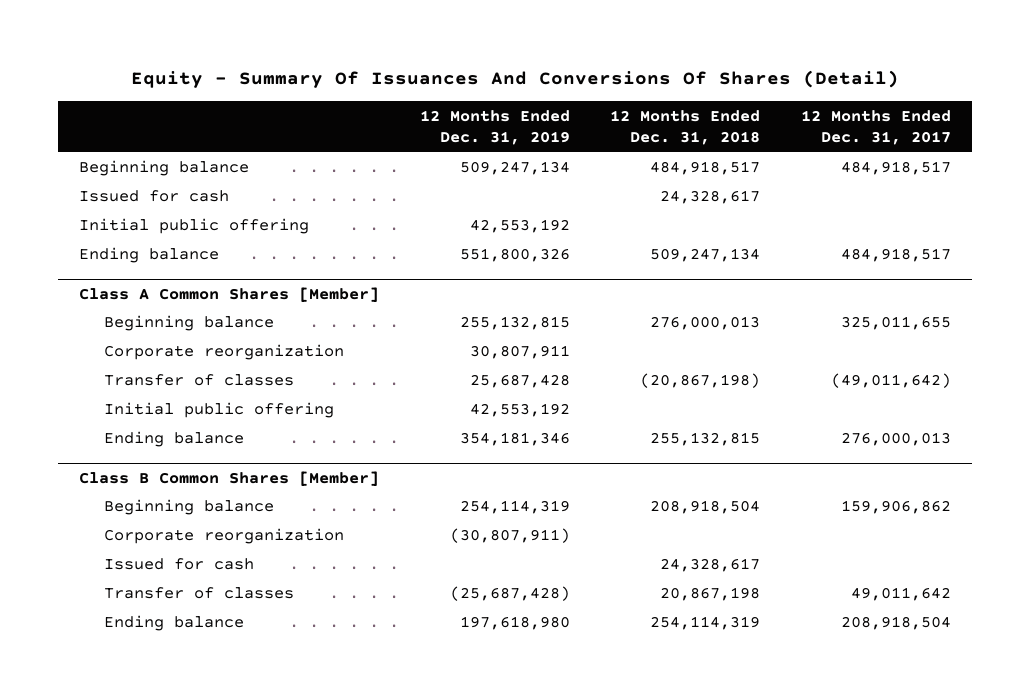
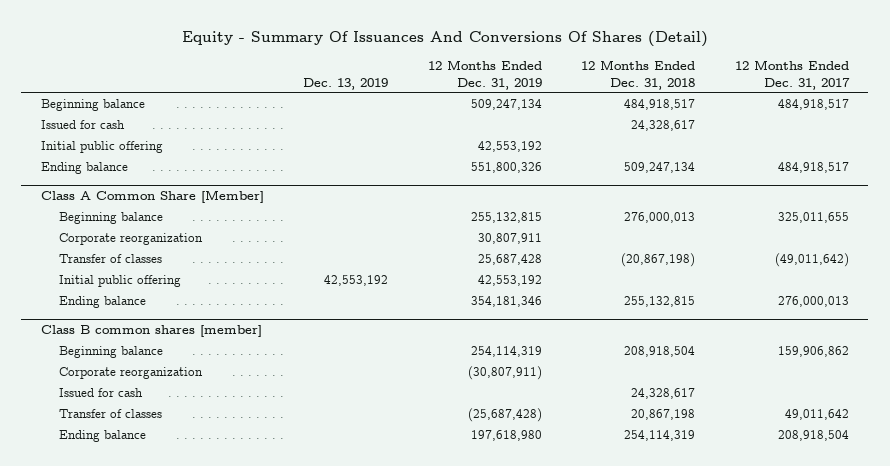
none -> [303,77,389,90] Dec. 13, 2019
[78,287,379,303] Class A Common Shares [Member] -> [41,190,265,204] Class A Common Share [Member]
[78,471,379,487] Class B Common Shares [Member] -> [41,325,263,338] Class B common shares [member]

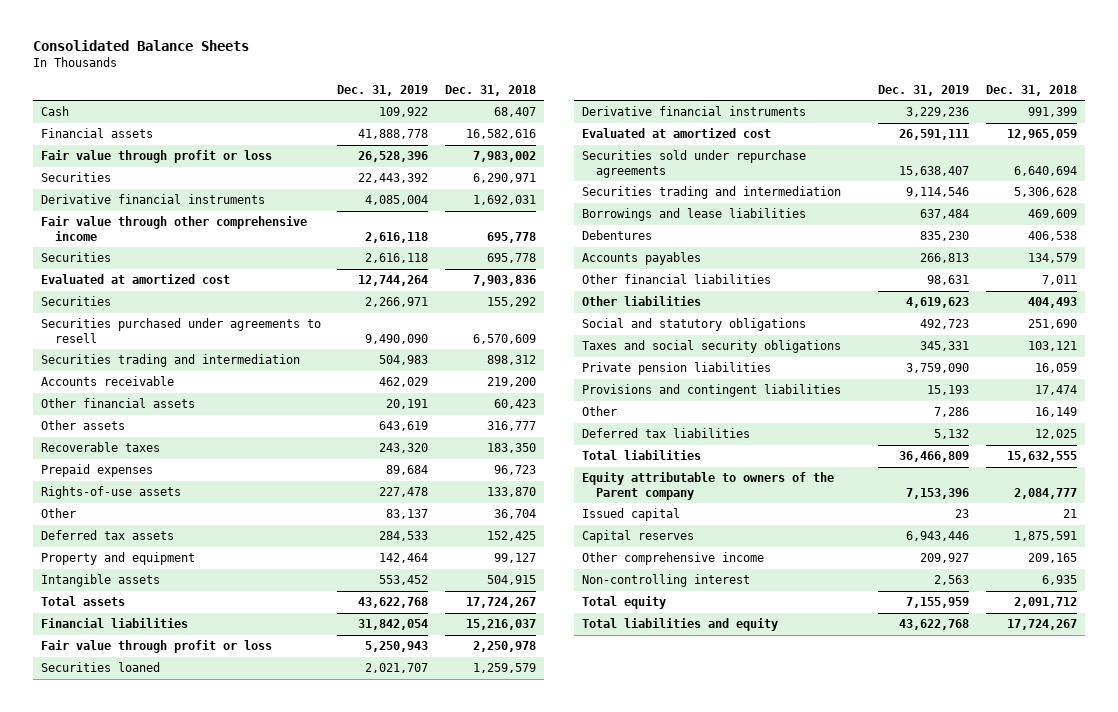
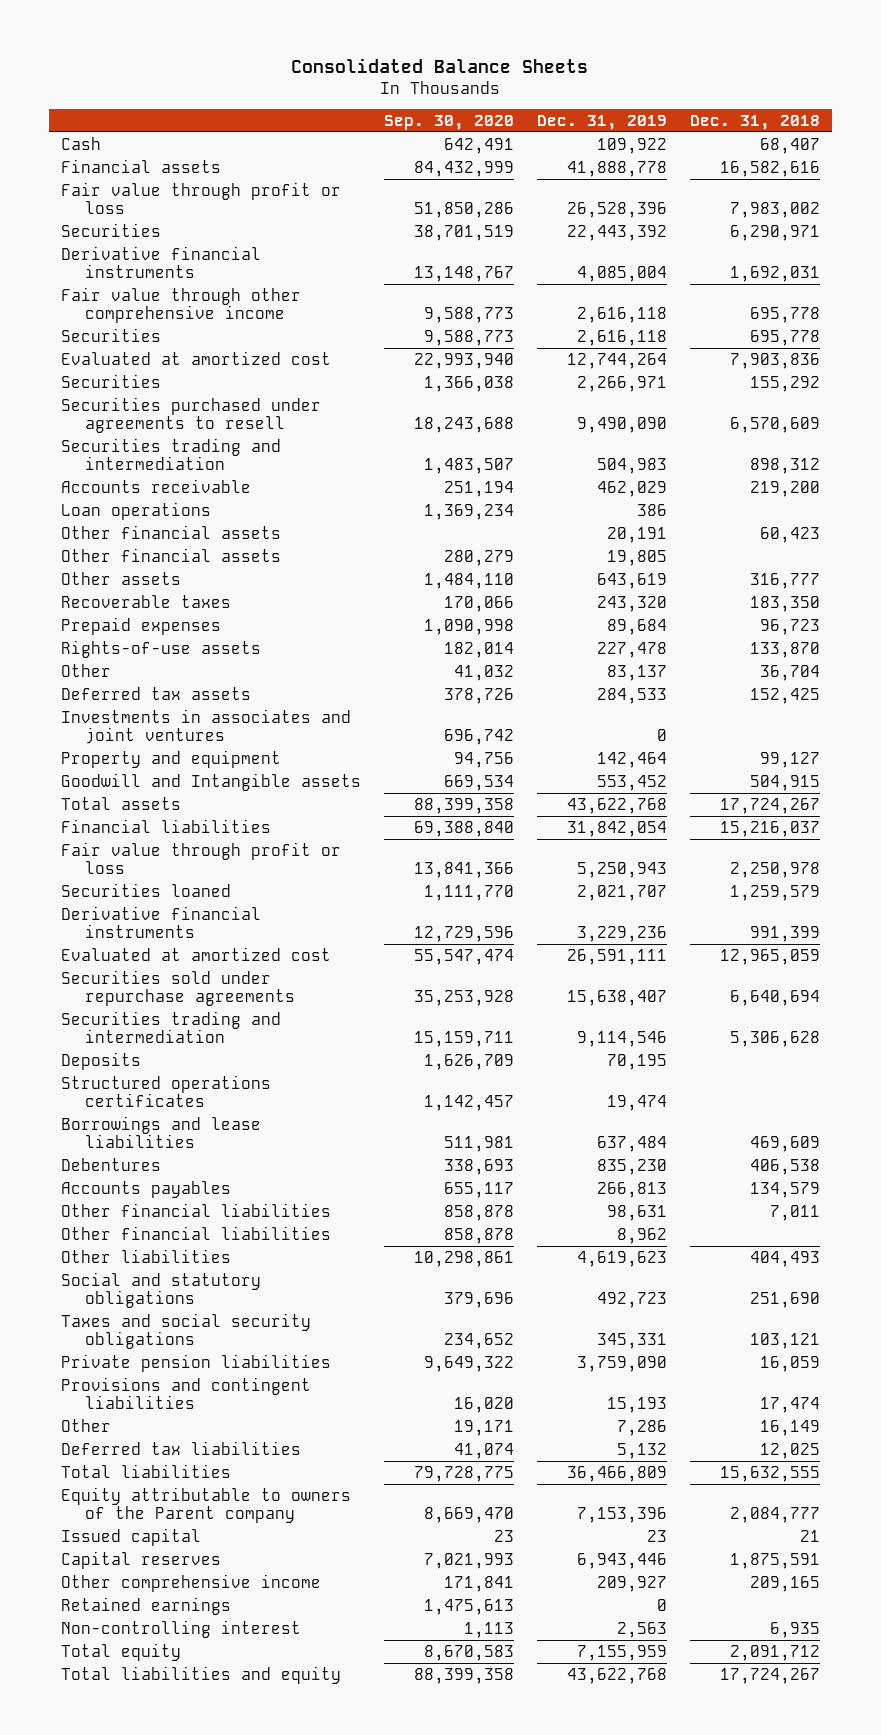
none -> [383,114,514,130] Sep. 30, 2020
none -> [60,501,211,520] Loan operations
none -> [60,547,281,562] Other financial assets
none -> [60,708,351,744] Investments in associates and joint ventures
[40,574,160,588] Intangible assets -> [60,772,361,791] Goodwill and Intangible assets
none -> [60,1051,141,1070] Deposits
none -> [60,1074,271,1107] Structured operations certificates
none -> [60,1225,331,1240] Other financial liabilities
none -> [60,1596,231,1615] Retained earnings

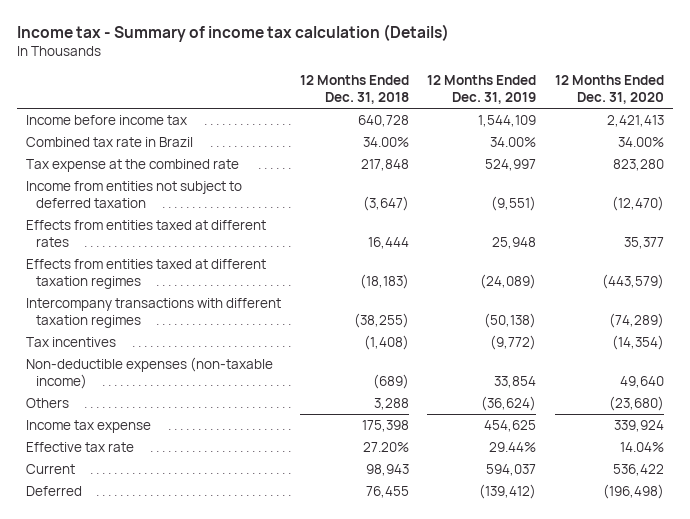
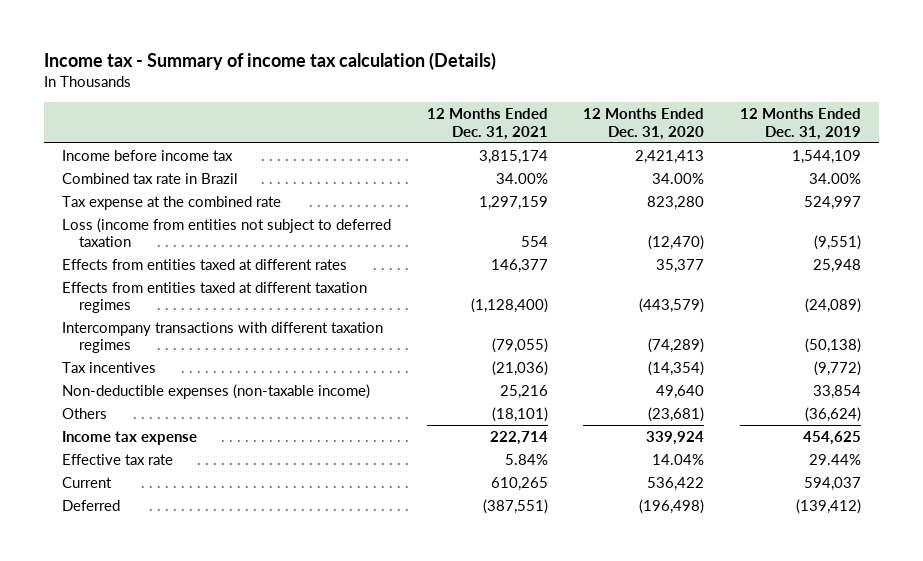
[299,75,409,105] 12 Months Ended Dec. 31, 2018 -> none
none -> [426,108,548,140] 12 Months Ended Dec. 31, 2021
[26,180,243,209] Income from entities not subject to deferred taxation -> [61,217,391,248] Loss (income from entities not subject to deferred taxation
[609,395,665,411] (23,680) -> [648,406,705,422] (23,681)

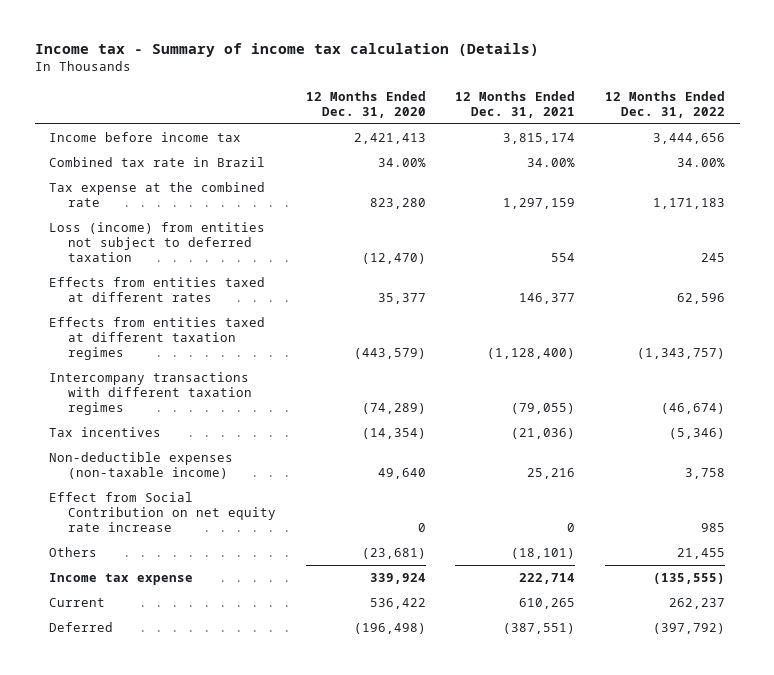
[740,108,862,140] 12 Months Ended Dec. 31, 2019 -> none
none -> [604,91,725,119] 12 Months Ended Dec. 31, 2022
[61,217,391,248] Loss (income from entities not subject to deferred taxation -> [49,222,266,262] Loss (income) from entities not subject to deferred taxation
none -> [49,492,277,532] Effect from Social Contribution on net equity rate increase
[61,453,173,465] Effective tax rate -> none

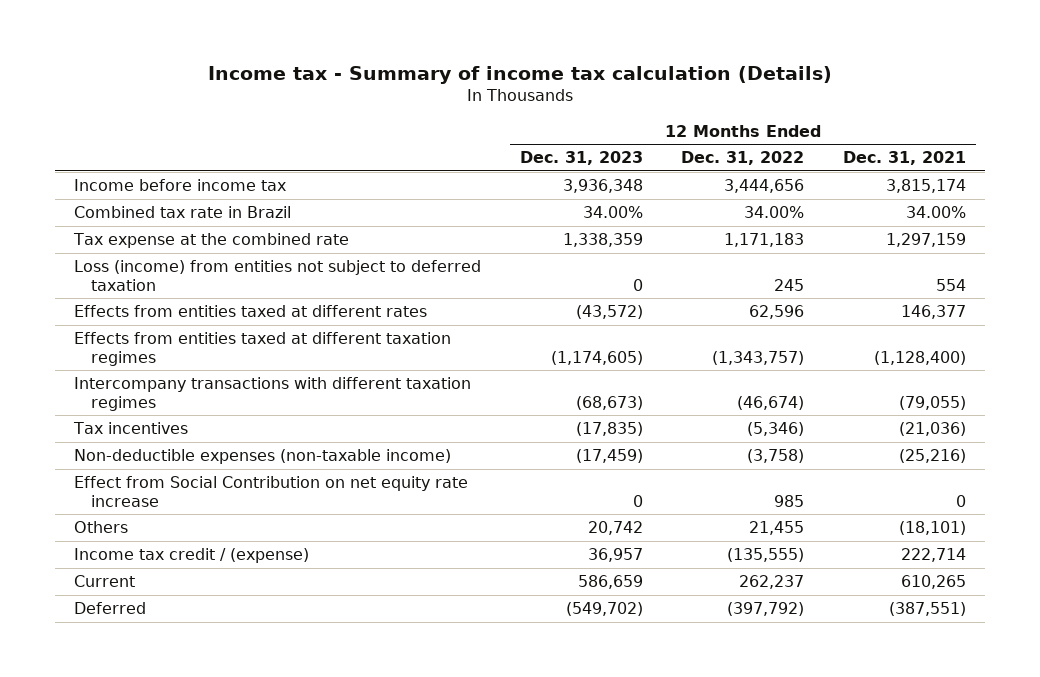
[305,91,426,119] 12 Months Ended Dec. 31, 2020 -> none
none -> [519,151,643,166] Dec. 31, 2023
[527,467,576,479] 25,216 -> [898,449,966,464] (25,216)
[684,467,725,479] 3,758 -> [747,449,805,464] (3,758)
[49,573,194,586] Income tax expense -> [74,548,310,564] Income tax credit / (expense)

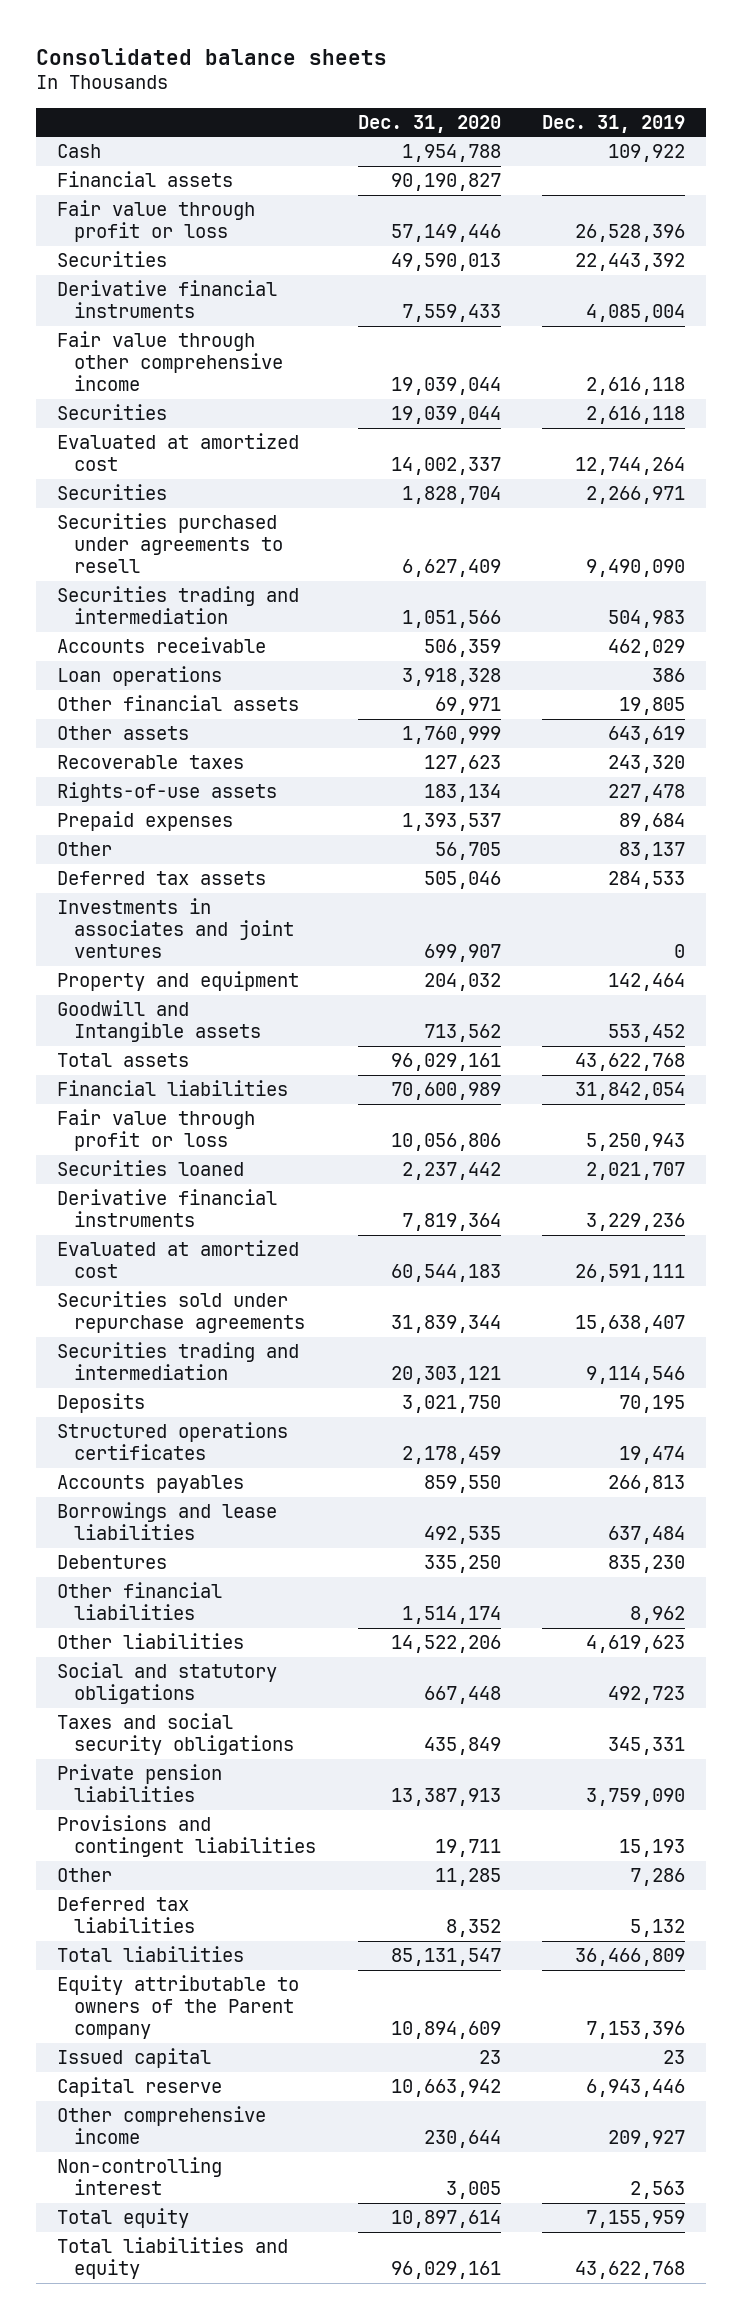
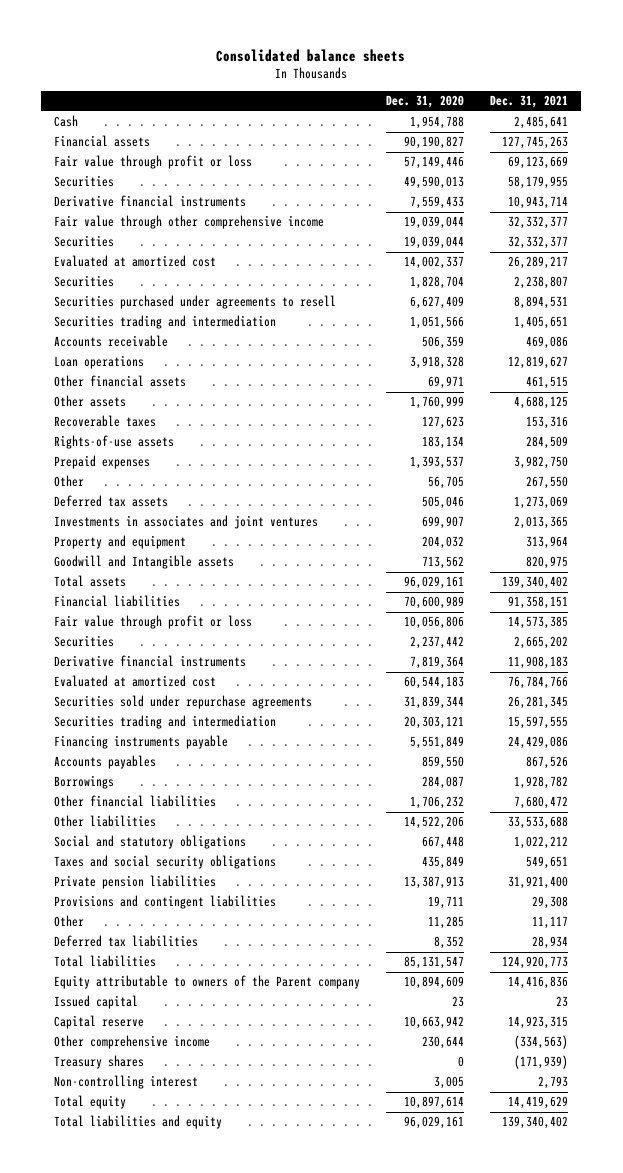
[542,114,686,133] Dec. 31, 2019 -> none
none -> [490,95,569,109] Dec. 31, 2021
[56,1160,244,1177] Securities loaned -> [54,635,115,648] Securities
[56,1393,145,1414] Deposits -> none
[56,1422,288,1461] Structured operations certificates -> none
none -> [54,735,229,750] Financing instruments payable
[56,1502,277,1541] Borrowings and lease liabilities -> none
[56,1555,167,1570] Debentures -> none
none -> [54,775,115,790] Borrowings
[401,1606,501,1625] 1,514,174 -> [410,796,465,810] 1,706,232
none -> [54,1055,145,1070] Treasury shares

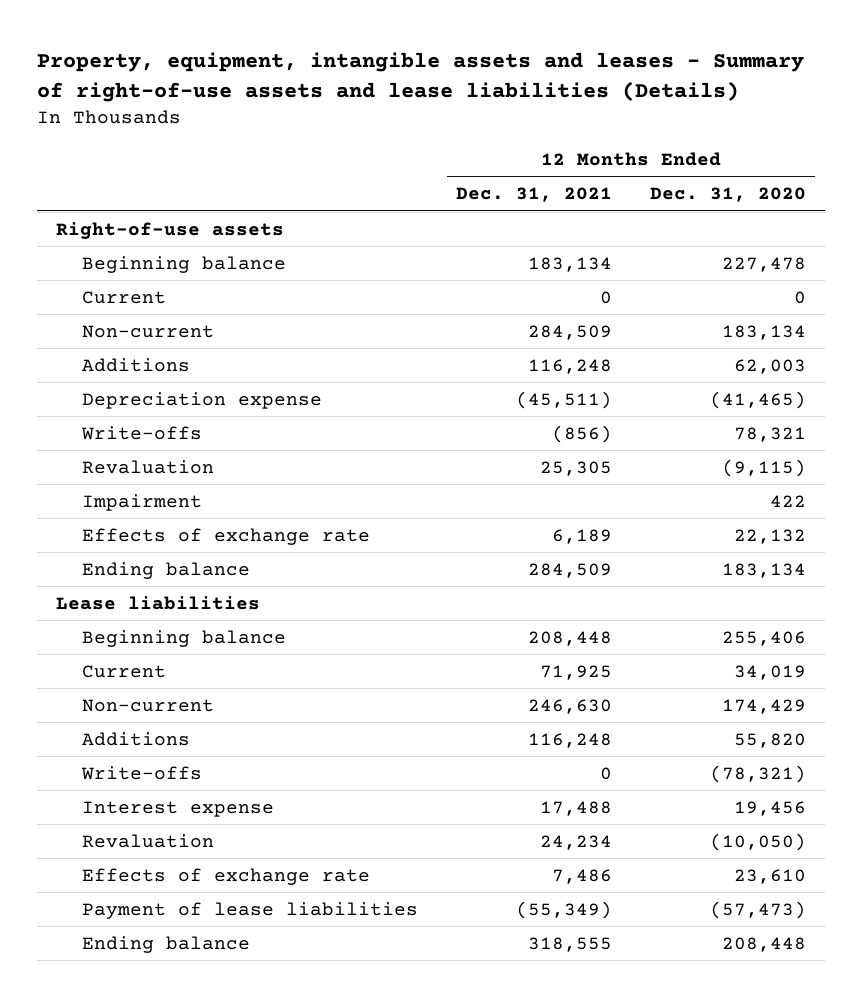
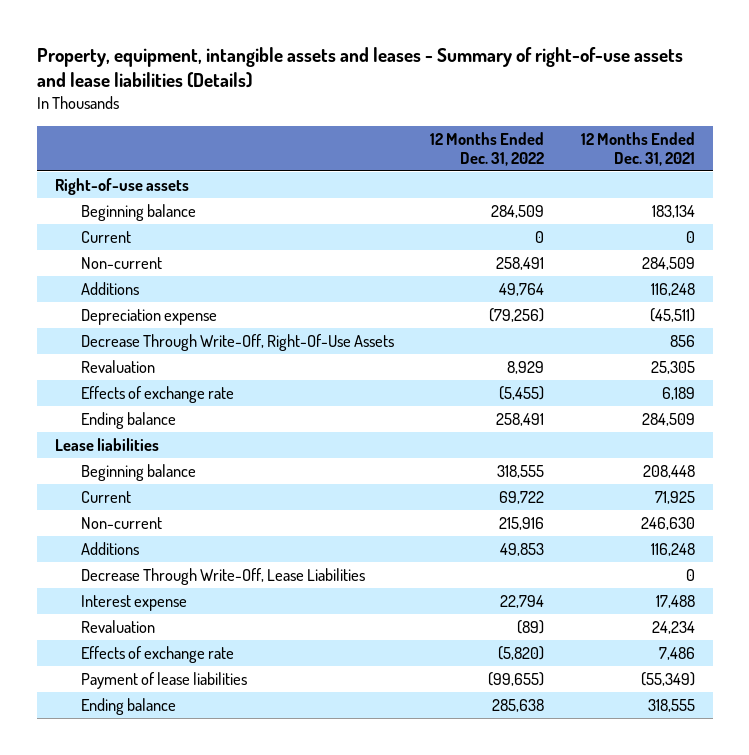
[649,187,806,203] Dec. 31, 2020 -> none
none -> [430,131,545,166] 12 Months Ended Dec. 31, 2022
[81,425,203,440] Write-offs -> [80,334,394,352] Decrease Through Write-Off, Right-Of-Use Assets
[551,424,612,443] (856) -> [669,335,695,348] 856
[82,493,203,511] Impairment -> none
[81,765,203,780] Write-offs -> [80,568,365,586] Decrease Through Write-Off, Lease Liabilities

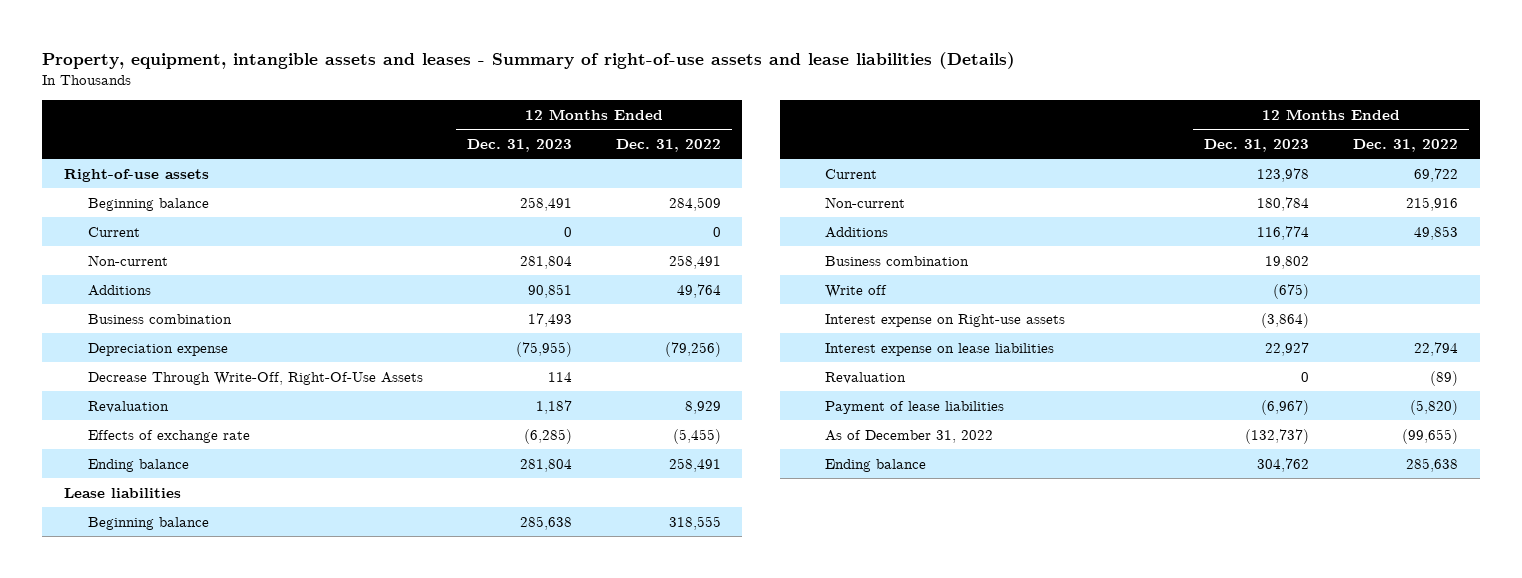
[580,131,695,166] 12 Months Ended Dec. 31, 2021 -> none
none -> [466,138,572,152] Dec. 31, 2023
none -> [87,313,232,324] Business combination
[80,568,365,586] Decrease Through Write-Off, Lease Liabilities -> none
none -> [825,255,970,266] Business combination
none -> [825,284,888,298] Write off
none -> [825,313,1066,327] Interest expense on Right-use assets
[80,595,187,612] Interest expense -> [825,342,1055,356] Interest expense on lease liabilities
[80,646,234,664] Effects of exchange rate -> [825,400,1005,414] Payment of lease liabilities
[80,672,247,690] Payment of lease liabilities -> [825,429,994,443] As of December 31, 2022

